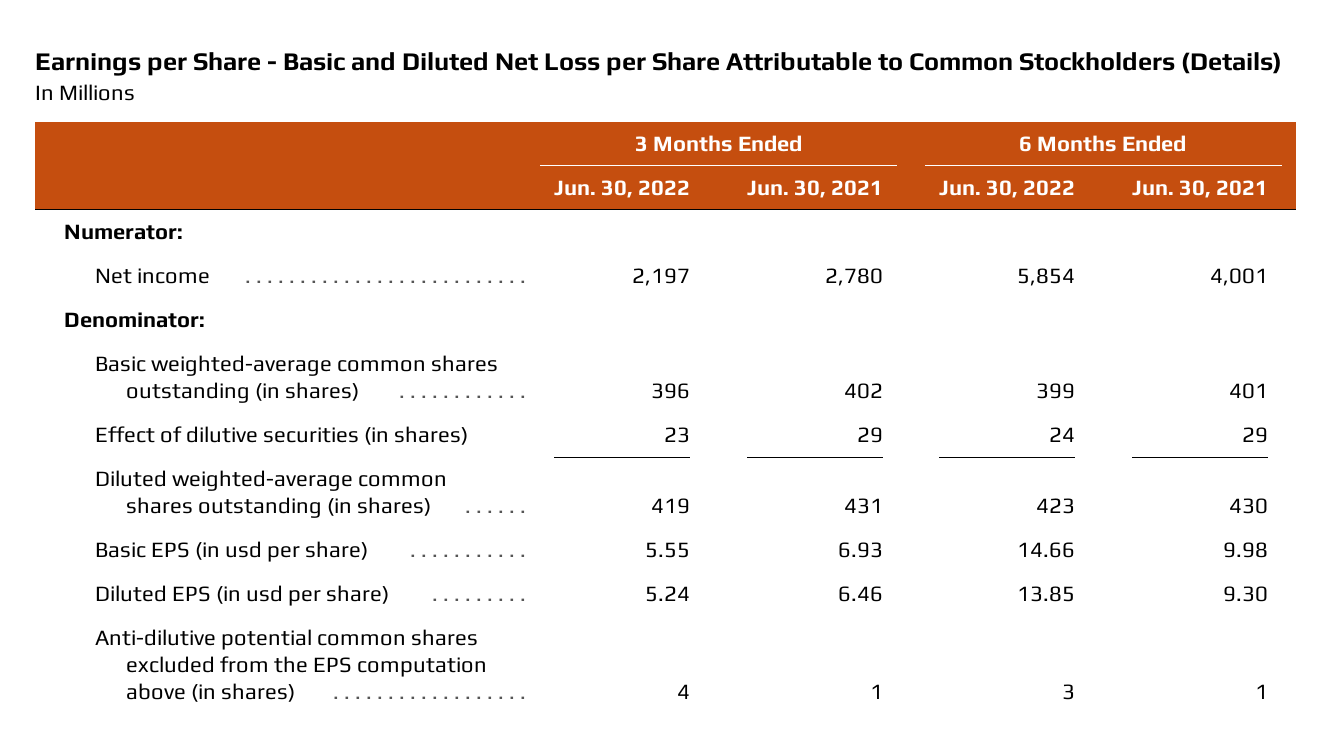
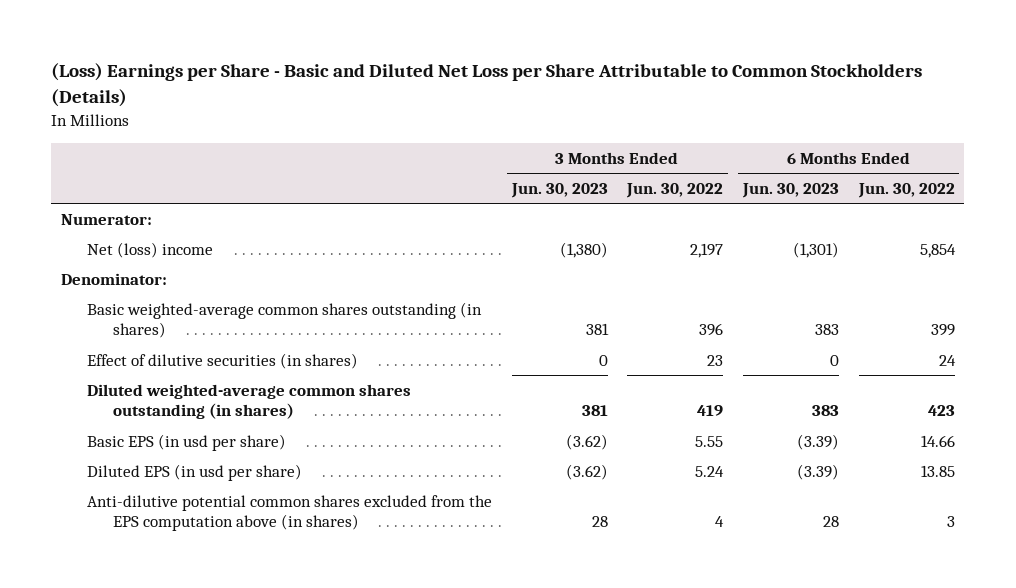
[35,51,1283,76] Earnings per Share - Basic and Diluted Net Loss per Share Attributable to Common Stockholders (Details) -> [51,63,923,108] (Loss) Earnings per Share - Basic and Diluted Net Loss per Share Attributable to Common Stockholders (Details)
[746,179,883,198] Jun. 30, 2021 -> none
[1131,179,1268,198] Jun. 30, 2021 -> none
none -> [510,182,608,198] Jun. 30, 2023
none -> [741,182,839,198] Jun. 30, 2023
[94,268,210,285] Net income -> [87,241,214,258] Net (loss) income

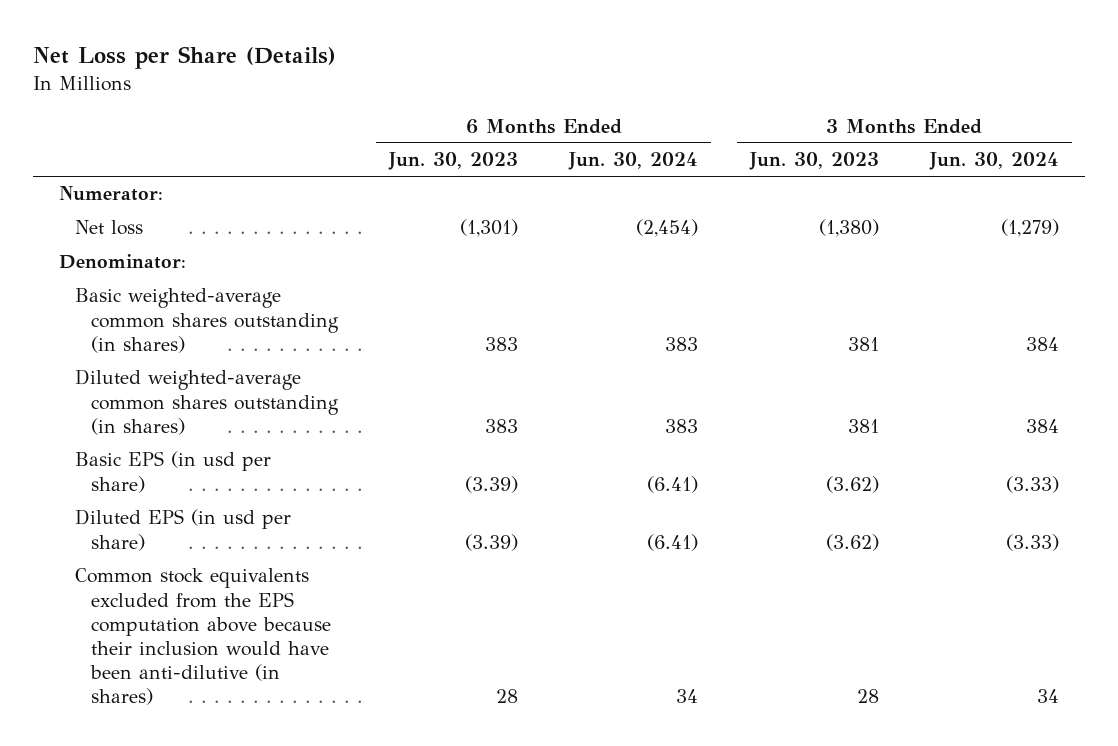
[51,63,923,108] (Loss) Earnings per Share - Basic and Diluted Net Loss per Share Attributable to Common Stockholders (Details) -> [33,46,337,70] Net Loss per Share (Details)
[626,182,724,198] Jun. 30, 2022 -> none
[857,182,955,198] Jun. 30, 2022 -> none
none -> [568,152,699,171] Jun. 30, 2024
none -> [929,152,1060,171] Jun. 30, 2024
[87,241,214,258] Net (loss) income -> [74,220,143,236] Net loss
[87,352,359,369] Effect of dilutive securities (in shares) -> none
[87,494,493,532] Anti-dilutive potential common shares excluded from the EPS computation above (in shares) -> [74,568,331,706] Common stock equivalents excluded from the EPS computation above because their inclusion would have been anti-dilutive (in shares)

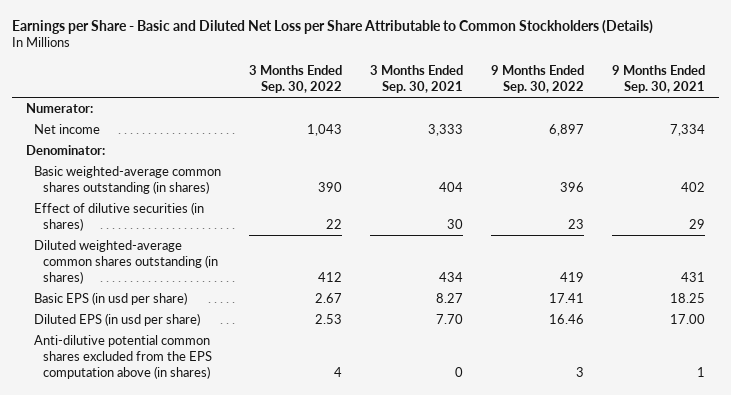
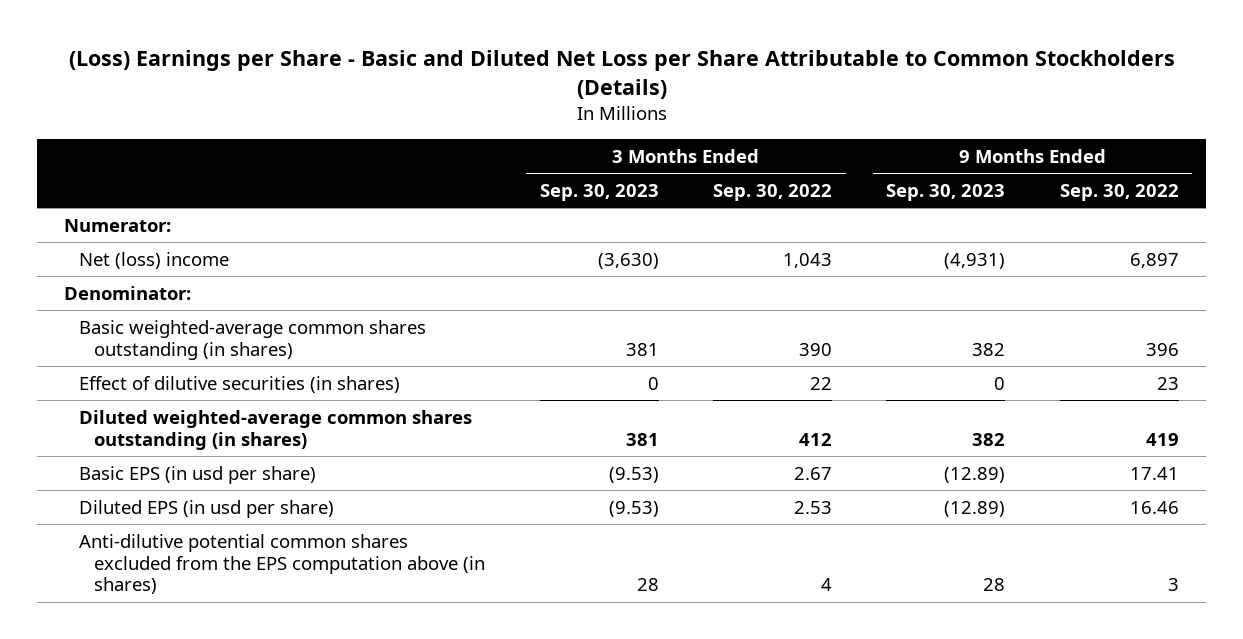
[11,19,653,34] Earnings per Share - Basic and Diluted Net Loss per Share Attributable to Common Stockholders (Details) -> [68,49,1175,99] (Loss) Earnings per Share - Basic and Diluted Net Loss per Share Attributable to Common Stockholders (Details)
[370,64,464,93] 3 Months Ended Sep. 30, 2021 -> none
[611,64,705,93] 9 Months Ended Sep. 30, 2021 -> none
none -> [539,183,659,201] Sep. 30, 2023
none -> [886,183,1006,201] Sep. 30, 2023
[34,124,101,135] Net income -> [79,251,230,269] Net (loss) income

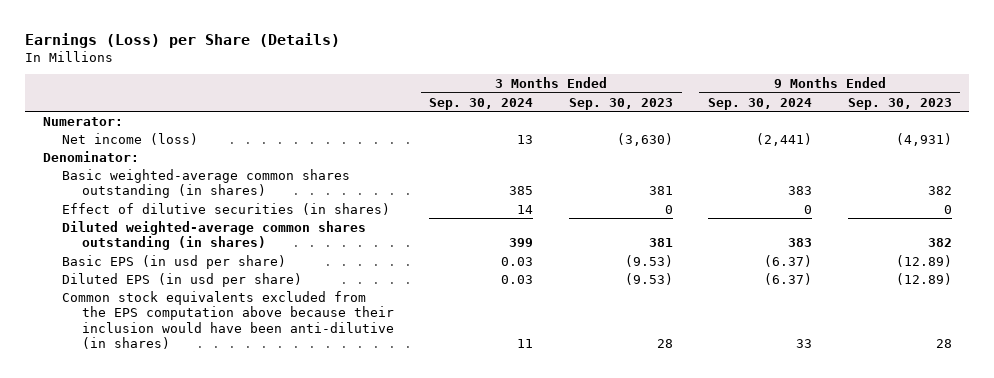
[68,49,1175,99] (Loss) Earnings per Share - Basic and Diluted Net Loss per Share Attributable to Common Stockholders (Details) -> [25,32,341,48] Earnings (Loss) per Share (Details)
[713,183,833,201] Sep. 30, 2022 -> none
[1059,183,1179,201] Sep. 30, 2022 -> none
none -> [429,97,534,110] Sep. 30, 2024
none -> [708,97,813,110] Sep. 30, 2024
[79,251,230,269] Net (loss) income -> [62,132,199,145] Net income (loss)
[79,533,486,595] Anti-dilutive potential common shares excluded from the EPS computation above (in shares) -> [62,290,395,349] Common stock equivalents excluded from the EPS computation above because their inclusion would have been anti-dilutive (in shares)

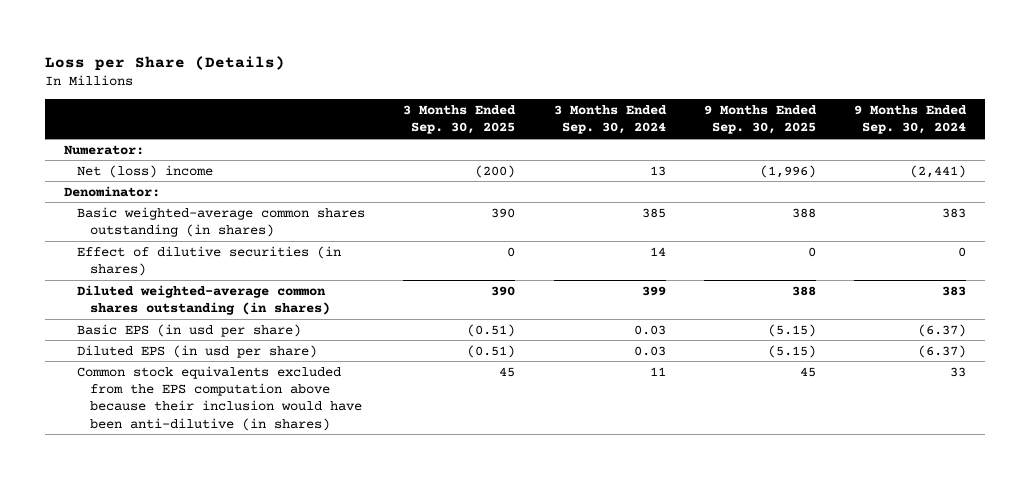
[25,32,341,48] Earnings (Loss) per Share (Details) -> [45,55,286,71] Loss per Share (Details)
[568,97,673,110] Sep. 30, 2023 -> none
[847,97,952,110] Sep. 30, 2023 -> none
none -> [403,105,517,135] 3 Months Ended Sep. 30, 2025
none -> [703,105,817,135] 9 Months Ended Sep. 30, 2025
[62,132,199,145] Net income (loss) -> [77,164,214,178] Net (loss) income

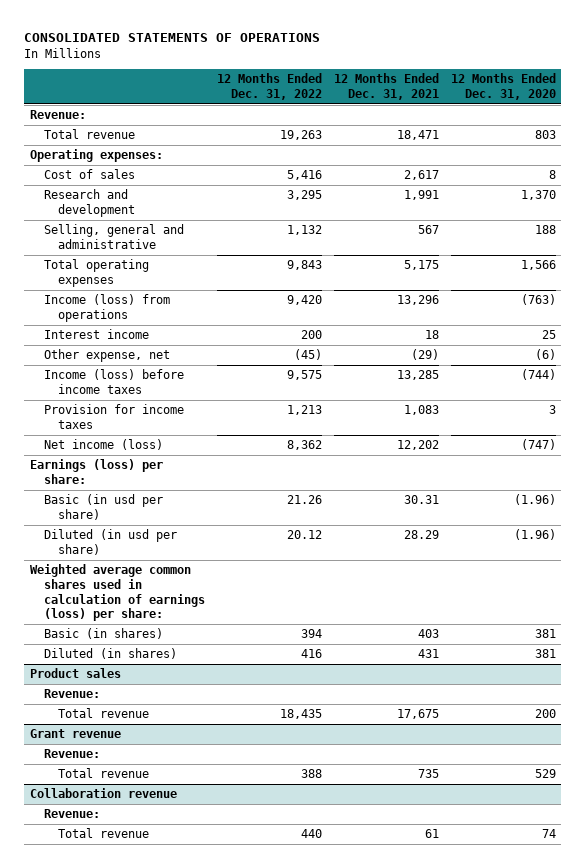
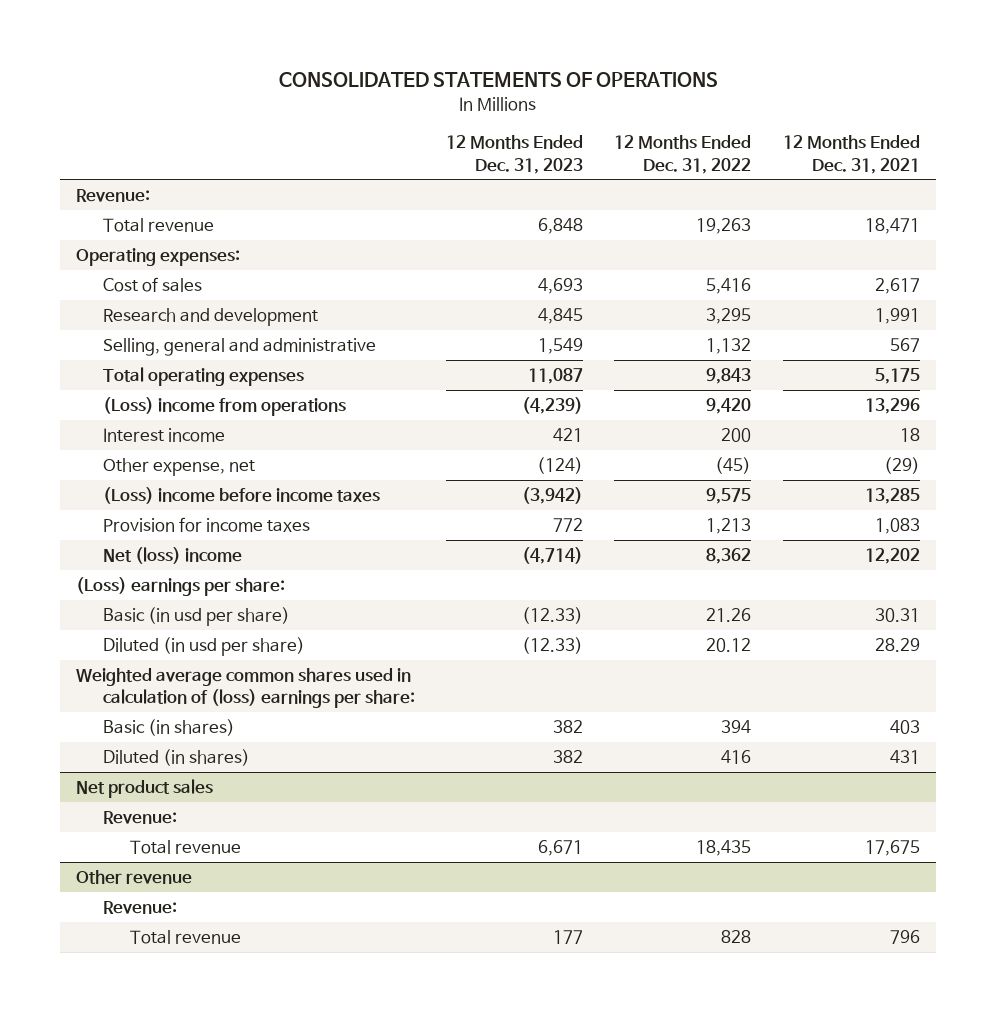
[450,73,556,101] 12 Months Ended Dec. 31, 2020 -> none
none -> [446,135,584,174] 12 Months Ended Dec. 31, 2023
[44,294,171,322] Income (loss) from operations -> [102,397,346,417] (Loss) income from operations
[44,369,185,394] Income (loss) before income taxes -> [102,487,380,505] (Loss) income before income taxes
[44,439,164,451] Net income (loss) -> [102,547,242,565] Net (loss) income
[30,459,164,484] Earnings (loss) per share: -> [75,577,285,597] (Loss) earnings per share:
[30,564,206,622] Weighted average common shares used in calculation of earnings (loss) per share: -> [75,668,415,709] Weighted average common shares used in calculation of (loss) earnings per share:
[30,668,122,679] Product sales -> [75,779,213,799] Net product sales
[30,729,122,739] Grant revenue -> none
[44,749,101,759] Revenue: -> none
[58,768,150,779] Total revenue -> none
[30,788,178,799] Collaboration revenue -> none
none -> [75,870,192,885] Other revenue
[300,829,322,839] 440 -> [721,930,752,944] 828
[424,829,439,839] 61 -> [889,930,920,945] 796

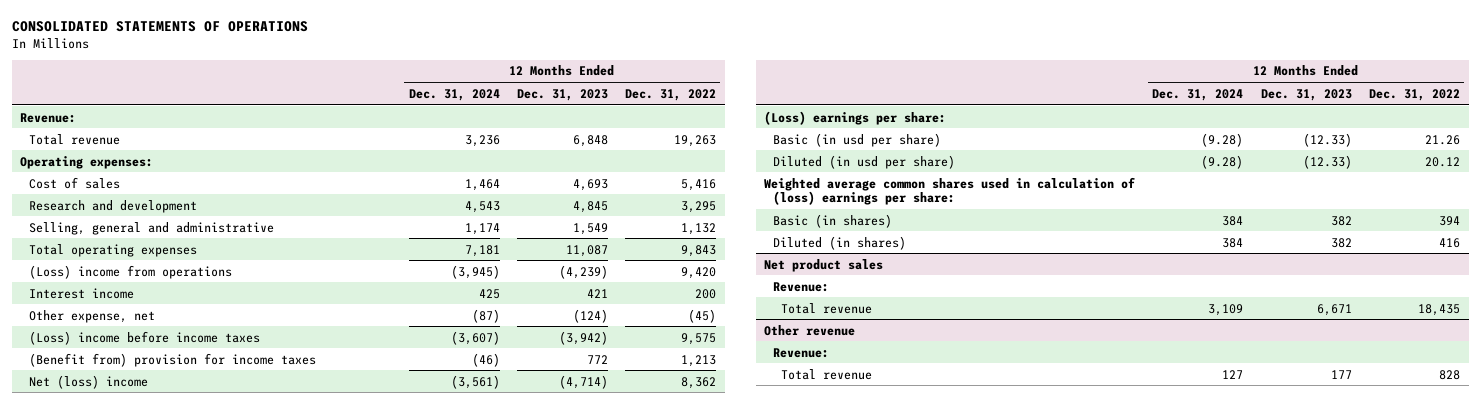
[782,135,920,174] 12 Months Ended Dec. 31, 2021 -> none
none -> [408,88,500,101] Dec. 31, 2024
[102,517,310,533] Provision for income taxes -> [29,352,317,367] (Benefit from) provision for income taxes

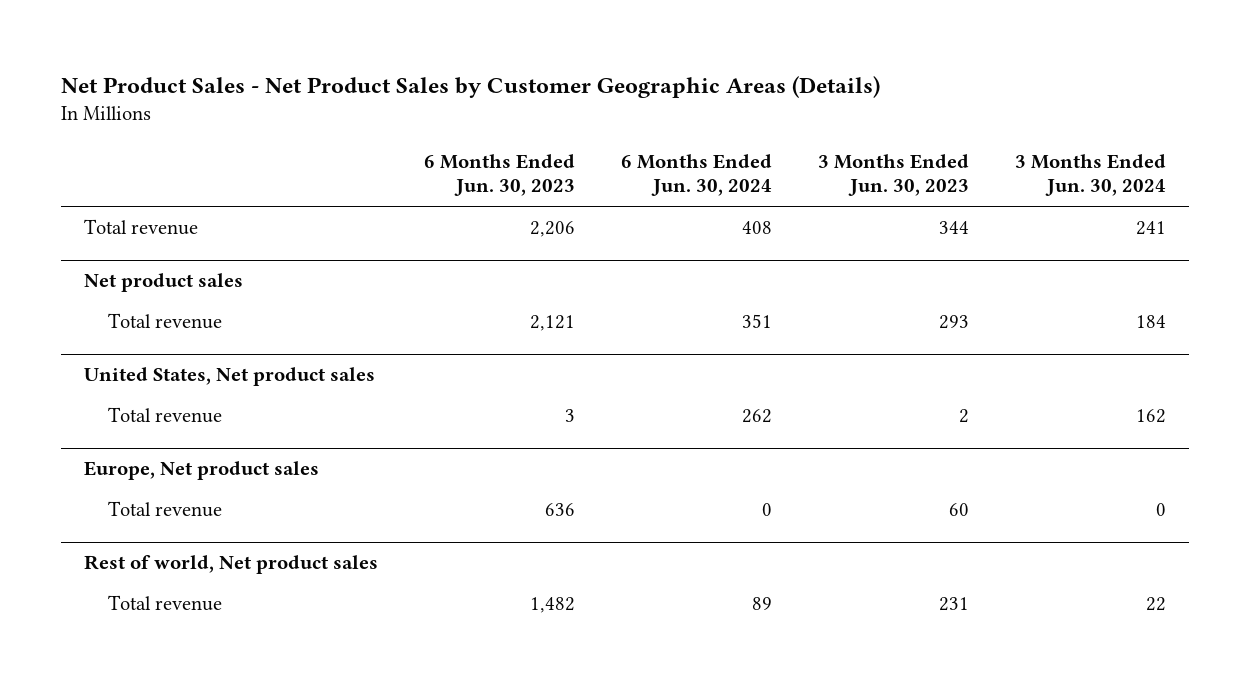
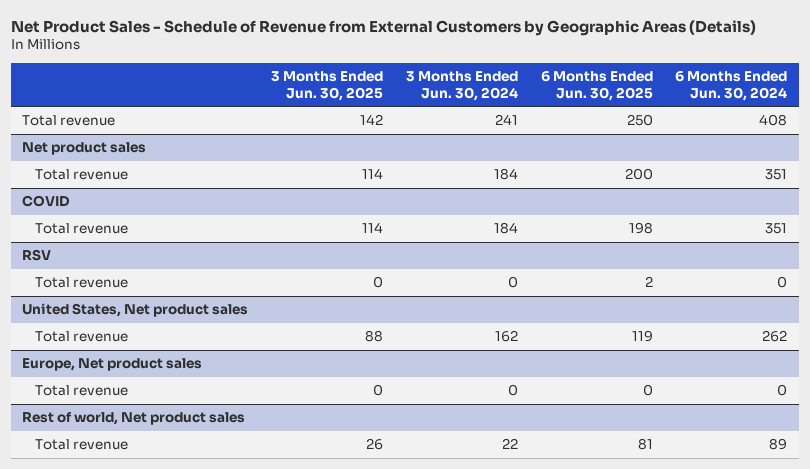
[61,75,881,98] Net Product Sales - Net Product Sales by Customer Geographic Areas (Details) -> [11,19,757,36] Net Product Sales - Schedule of Revenue from External Customers by Geographic Areas (Details)
[424,153,576,197] 6 Months Ended Jun. 30, 2023 -> none
[817,153,969,197] 3 Months Ended Jun. 30, 2023 -> none
none -> [271,71,384,101] 3 Months Ended Jun. 30, 2025
none -> [540,71,653,101] 6 Months Ended Jun. 30, 2025
none -> [22,195,71,208] COVID
none -> [35,223,129,235] Total revenue
none -> [22,249,52,262] RSV
none -> [35,277,129,289] Total revenue

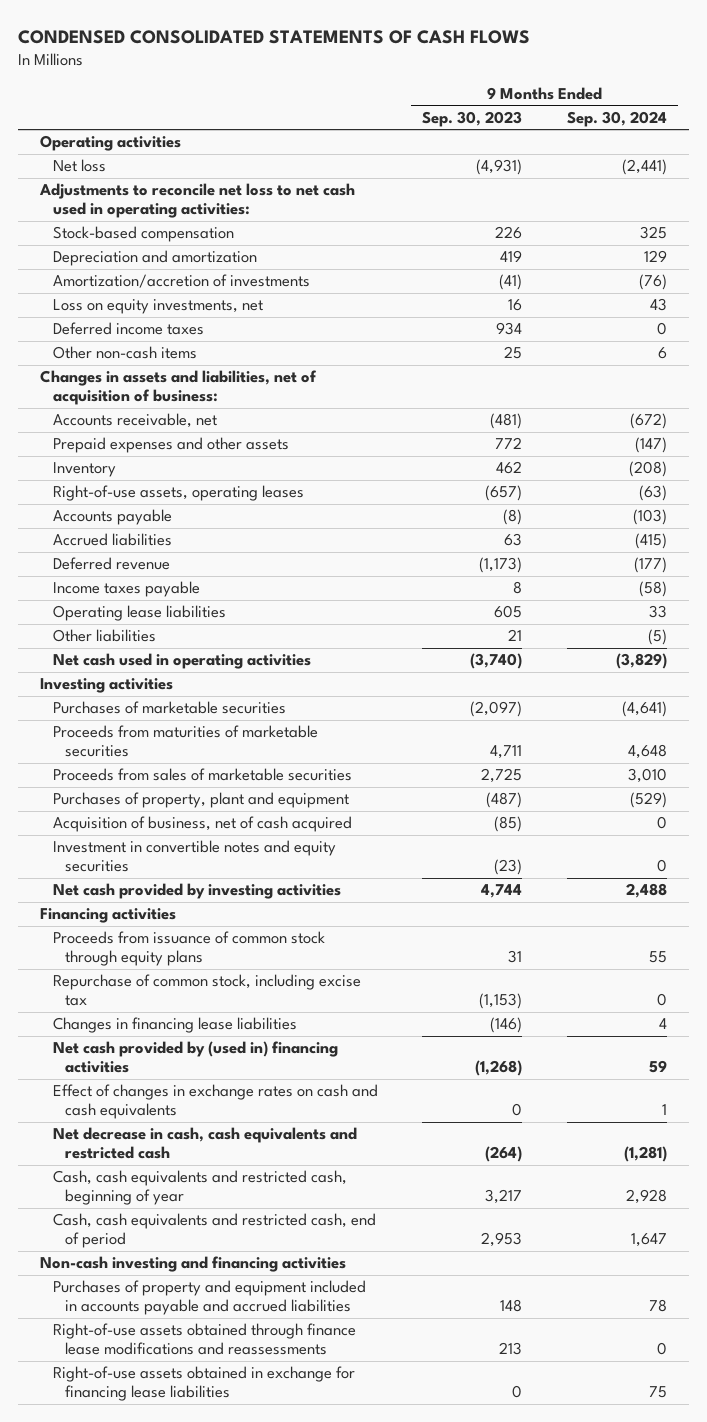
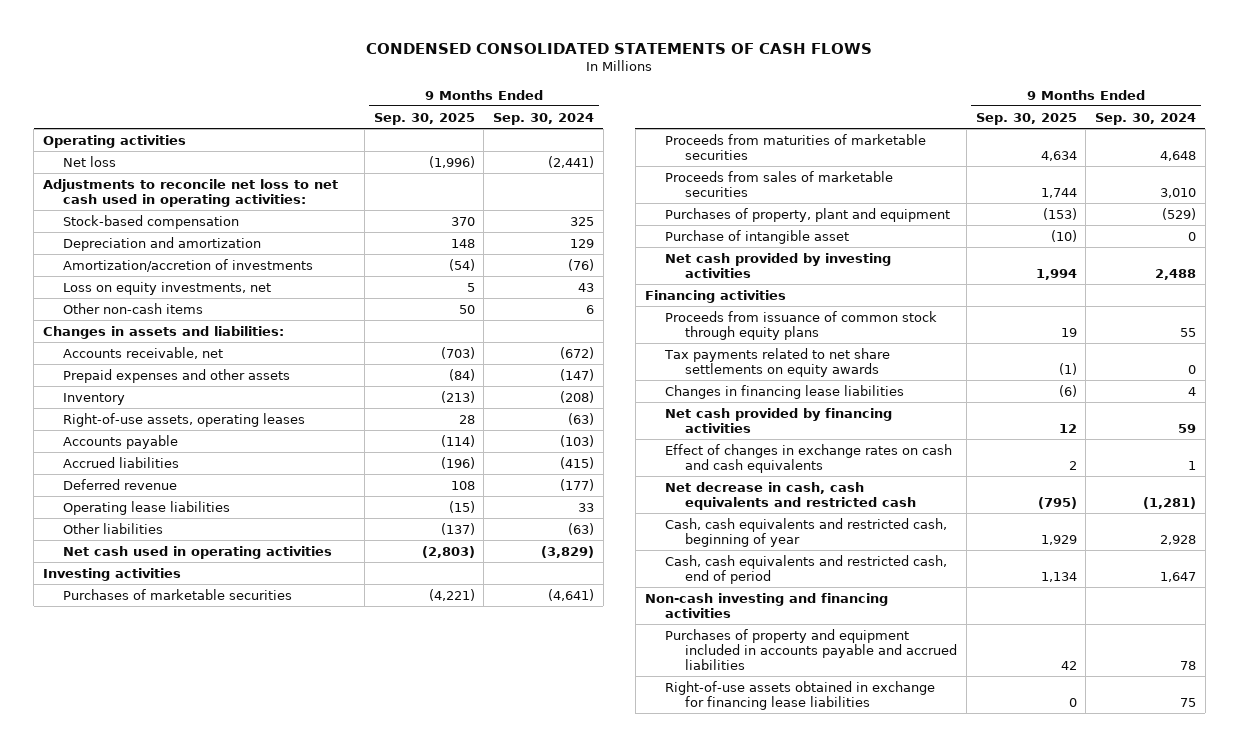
[422,110,523,127] Sep. 30, 2023 -> none
none -> [373,112,475,125] Sep. 30, 2025
[52,322,204,336] Deferred income taxes -> none
[40,370,318,406] Changes in assets and liabilities, net of acquisition of business: -> [42,325,284,339] Changes in assets and liabilities:
[52,581,200,598] Income taxes payable -> none
[647,629,667,646] (5) -> [568,522,595,535] (63)
[52,816,352,833] Acquisition of business, net of cash acquired -> none
[52,840,336,873] Investment in convertible notes and equity securities -> none
none -> [664,229,849,244] Purchase of intangible asset
[52,974,361,1007] Repurchase of common stock, including excise tax -> none
none -> [663,347,890,377] Tax payments related to net share settlements on equity awards
[52,1041,338,1074] Net cash provided by (used in) financing activities -> [664,407,892,433] Net cash provided by financing activities
[52,1323,356,1356] Right-of-use assets obtained through finance lease modifications and reassessments -> none

